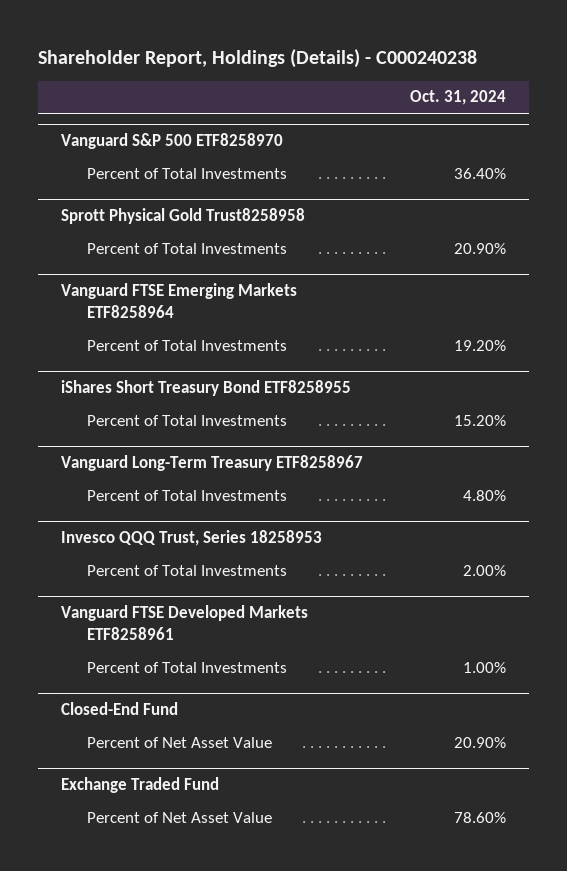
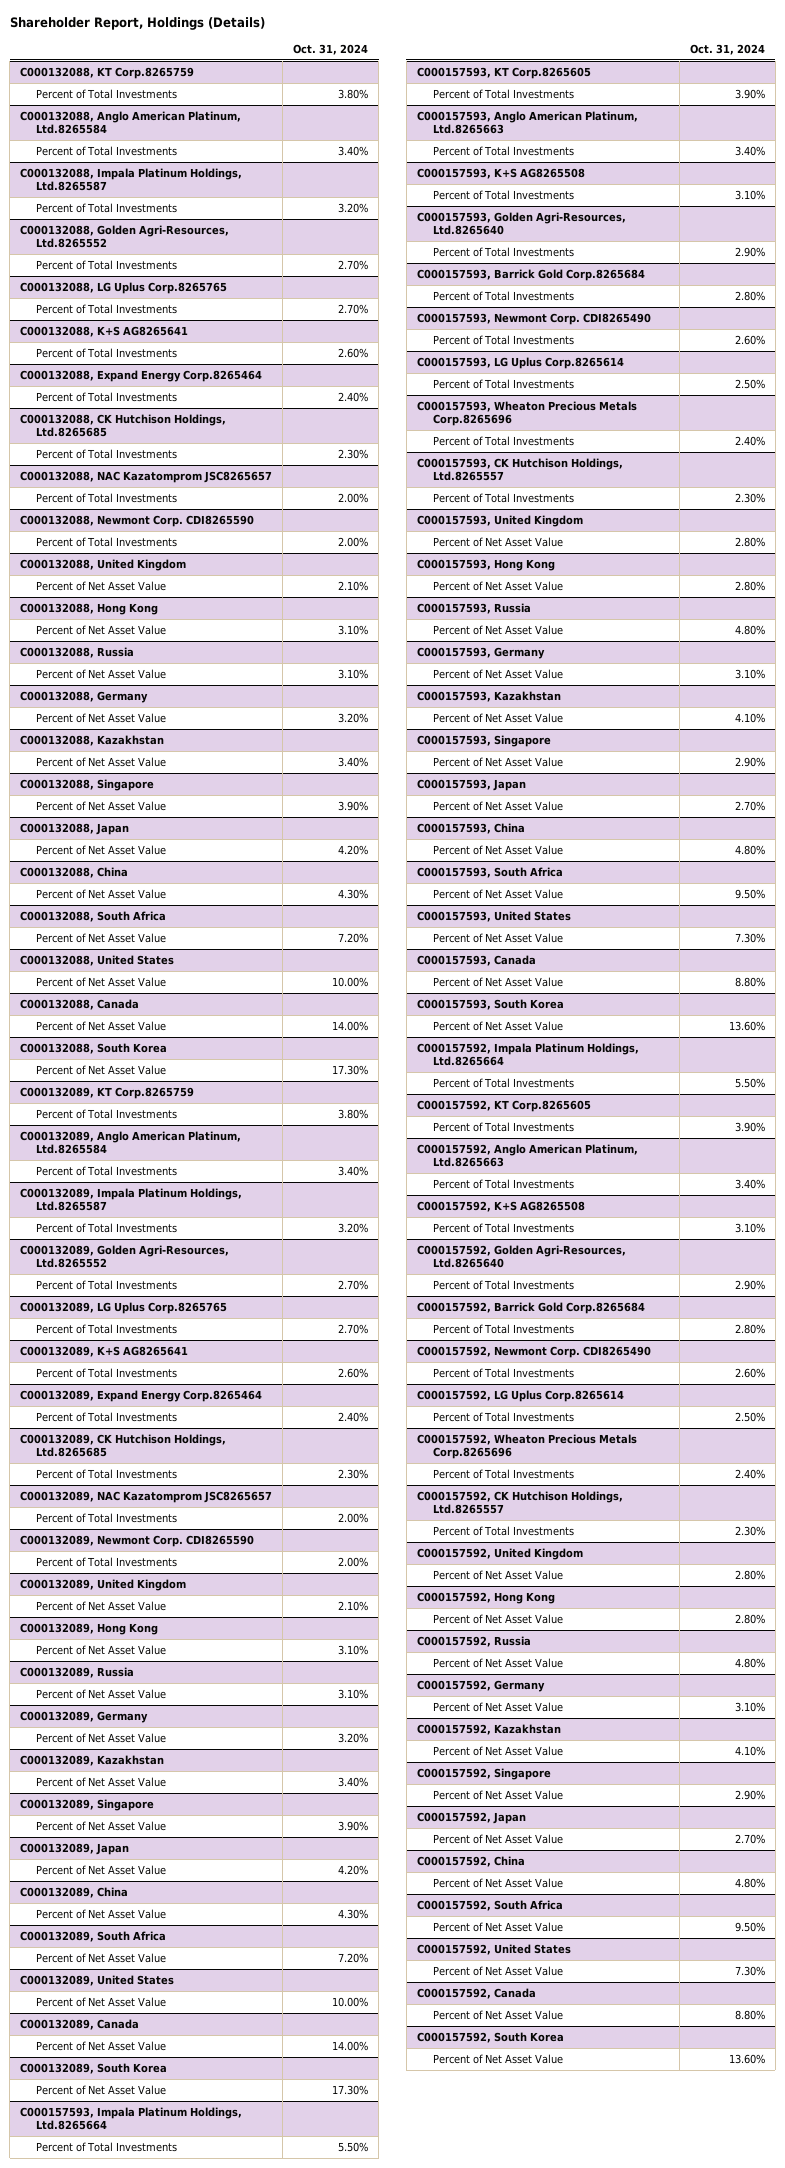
[37,48,477,68] Shareholder Report, Holdings (Details) - C000240238 -> [9,16,265,30] Shareholder Report, Holdings (Details)
[61,133,284,150] Vanguard S&P 500 ETF8258970 -> none
[61,208,306,225] Sprott Physical Gold Trust8258958 -> none
[61,283,298,318] Vanguard FTSE Emerging Markets ETF8258964 -> none
[61,380,352,397] iShares Short Treasury Bond ETF8258955 -> none
[61,455,364,472] Vanguard Long-Term Treasury ETF8258967 -> none
[61,530,323,547] Invesco QQQ Trust, Series 18258953 -> none
none -> [20,66,195,79] C000132088, KT Corp.8265759
[453,167,506,179] 36.40% -> [338,88,369,99] 3.80%
none -> [20,110,242,134] C000132088, Anglo American Platinum, Ltd.8265584
[453,242,506,254] 20.90% -> [338,145,369,156] 3.40%
none -> [20,167,243,191] C000132088, Impala Platinum Holdings, Ltd.8265587
[453,339,506,351] 19.20% -> [338,202,369,213] 3.20%
none -> [20,224,230,248] C000132088, Golden Agri-Resources, Ltd.8265552
[453,414,506,426] 15.20% -> [338,259,369,270] 2.70%
none -> [20,281,228,294] C000132088, LG Uplus Corp.8265765
[462,489,506,501] 4.80% -> [338,303,369,314] 2.70%
none -> [20,325,189,337] C000132088, K+S AG8265641
none -> [36,347,178,358] Percent of Total Investments
none -> [20,369,263,382] C000132088, Expand Energy Corp.8265464
none -> [36,391,178,402] Percent of Total Investments
none -> [20,413,227,437] C000132088, CK Hutchison Holdings, Ltd.8265685
none -> [36,448,178,459] Percent of Total Investments
none -> [20,470,273,483] C000132088, NAC Kazatomprom JSC8265657
[61,605,309,640] Vanguard FTSE Developed Markets ETF8258961 -> none
[61,702,179,716] Closed-End Fund -> none
[61,777,220,794] Exchange Traded Fund -> none
none -> [20,514,255,527] C000132088, Newmont Corp. CDI8265590
[462,661,506,673] 1.00% -> [338,536,369,547] 2.00%
none -> [20,558,187,571] C000132088, United Kingdom
[453,736,506,748] 20.90% -> [338,580,369,591] 2.10%
none -> [20,602,159,615] C000132088, Hong Kong
[453,811,506,823] 78.60% -> [338,624,369,635] 3.10%
none -> [20,646,135,658] C000132088, Russia
none -> [36,668,167,679] Percent of Net Asset Value
none -> [20,690,149,703] C000132088, Germany
none -> [36,712,167,723] Percent of Net Asset Value
none -> [20,734,165,746] C000132088, Kazakhstan
none -> [36,756,167,767] Percent of Net Asset Value
none -> [20,778,155,791] C000132088, Singapore
none -> [36,800,167,811] Percent of Net Asset Value
none -> [20,822,130,835] C000132088, Japan
none -> [36,844,167,855] Percent of Net Asset Value
none -> [20,866,129,878] C000132088, China
none -> [36,888,167,899] Percent of Net Asset Value
none -> [20,910,167,922] C000132088, South Africa
none -> [36,932,167,943] Percent of Net Asset Value
none -> [20,954,175,966] C000132088, United States
none -> [36,976,167,987] Percent of Net Asset Value
none -> [20,998,140,1010] C000132088, Canada
none -> [36,1020,167,1031] Percent of Net Asset Value
none -> [20,1042,168,1054] C000132088, South Korea
none -> [36,1064,167,1075] Percent of Net Asset Value
none -> [20,1086,195,1099] C000132089, KT Corp.8265759
none -> [36,1108,178,1119] Percent of Total Investments
none -> [20,1130,242,1154] C000132089, Anglo American Platinum, Ltd.8265584
none -> [36,1165,178,1176] Percent of Total Investments
none -> [20,1187,243,1211] C000132089, Impala Platinum Holdings, Ltd.8265587
none -> [36,1222,178,1233] Percent of Total Investments
none -> [20,1244,230,1268] C000132089, Golden Agri-Resources, Ltd.8265552
none -> [36,1279,178,1290] Percent of Total Investments
none -> [20,1301,228,1314] C000132089, LG Uplus Corp.8265765
none -> [36,1323,178,1334] Percent of Total Investments
none -> [20,1345,189,1357] C000132089, K+S AG8265641
none -> [36,1367,178,1378] Percent of Total Investments
none -> [20,1389,263,1402] C000132089, Expand Energy Corp.8265464
none -> [36,1411,178,1422] Percent of Total Investments
none -> [20,1433,227,1457] C000132089, CK Hutchison Holdings, Ltd.8265685
none -> [36,1468,178,1479] Percent of Total Investments
none -> [20,1490,273,1503] C000132089, NAC Kazatomprom JSC8265657
none -> [36,1512,178,1523] Percent of Total Investments
none -> [20,1534,255,1547] C000132089, Newmont Corp. CDI8265590
none -> [36,1556,178,1567] Percent of Total Investments
none -> [20,1578,187,1591] C000132089, United Kingdom
none -> [36,1600,167,1611] Percent of Net Asset Value
none -> [20,1622,159,1635] C000132089, Hong Kong
none -> [36,1644,167,1655] Percent of Net Asset Value
none -> [20,1666,135,1678] C000132089, Russia
none -> [36,1688,167,1699] Percent of Net Asset Value
none -> [20,1710,149,1723] C000132089, Germany
none -> [36,1732,167,1743] Percent of Net Asset Value
none -> [20,1754,165,1766] C000132089, Kazakhstan
none -> [36,1776,167,1787] Percent of Net Asset Value
none -> [20,1798,155,1811] C000132089, Singapore
none -> [36,1820,167,1831] Percent of Net Asset Value
none -> [20,1842,130,1855] C000132089, Japan
none -> [36,1864,167,1875] Percent of Net Asset Value
none -> [20,1886,129,1898] C000132089, China
none -> [36,1908,167,1919] Percent of Net Asset Value
none -> [20,1930,167,1942] C000132089, South Africa
none -> [36,1952,167,1963] Percent of Net Asset Value
none -> [20,1974,175,1986] C000132089, United States
none -> [36,1996,167,2007] Percent of Net Asset Value
none -> [20,2018,140,2030] C000132089, Canada
none -> [36,2040,167,2051] Percent of Net Asset Value
none -> [20,2062,168,2074] C000132089, South Korea
none -> [36,2084,167,2095] Percent of Net Asset Value
none -> [20,2106,243,2130] C000157593, Impala Platinum Holdings, Ltd.8265664
none -> [36,2141,178,2152] Percent of Total Investments
none -> [416,66,591,79] C000157593, KT Corp.8265605
none -> [433,88,575,99] Percent of Total Investments
none -> [416,110,638,134] C000157593, Anglo American Platinum, Ltd.8265663
none -> [433,145,575,156] Percent of Total Investments
none -> [416,167,585,179] C000157593, K+S AG8265508
none -> [433,189,575,200] Percent of Total Investments
none -> [416,211,626,235] C000157593, Golden Agri-Resources, Ltd.8265640
none -> [433,246,575,257] Percent of Total Investments
none -> [416,268,645,281] C000157593, Barrick Gold Corp.8265684
none -> [433,290,575,301] Percent of Total Investments
none -> [416,312,651,325] C000157593, Newmont Corp. CDI8265490
none -> [433,334,575,345] Percent of Total Investments
none -> [416,356,624,369] C000157593, LG Uplus Corp.8265614
none -> [433,378,575,389] Percent of Total Investments
none -> [416,400,637,426] C000157593, Wheaton Precious Metals Corp.8265696
none -> [433,435,575,446] Percent of Total Investments
none -> [416,457,623,481] C000157593, CK Hutchison Holdings, Ltd.8265557
none -> [433,492,575,503] Percent of Total Investments
none -> [416,514,583,527] C000157593, United Kingdom
none -> [433,536,564,547] Percent of Net Asset Value
none -> [416,558,555,571] C000157593, Hong Kong
none -> [433,580,564,591] Percent of Net Asset Value
none -> [416,602,531,614] C000157593, Russia
none -> [433,624,564,635] Percent of Net Asset Value
none -> [416,646,545,659] C000157593, Germany
none -> [433,668,564,679] Percent of Net Asset Value
none -> [416,690,561,702] C000157593, Kazakhstan
none -> [433,712,564,723] Percent of Net Asset Value
none -> [416,734,551,747] C000157593, Singapore
none -> [433,756,564,767] Percent of Net Asset Value
none -> [416,778,526,791] C000157593, Japan
none -> [433,800,564,811] Percent of Net Asset Value
none -> [416,822,525,834] C000157593, China
none -> [433,844,564,855] Percent of Net Asset Value
none -> [416,866,563,878] C000157593, South Africa
none -> [433,888,564,899] Percent of Net Asset Value
none -> [416,910,571,922] C000157593, United States
none -> [433,932,564,943] Percent of Net Asset Value
none -> [416,954,536,966] C000157593, Canada
none -> [433,976,564,987] Percent of Net Asset Value
none -> [416,998,564,1010] C000157593, South Korea
none -> [433,1020,564,1031] Percent of Net Asset Value
none -> [416,1042,639,1066] C000157592, Impala Platinum Holdings, Ltd.8265664
none -> [433,1077,575,1088] Percent of Total Investments
none -> [416,1099,591,1112] C000157592, KT Corp.8265605
none -> [433,1121,575,1132] Percent of Total Investments
none -> [416,1143,638,1167] C000157592, Anglo American Platinum, Ltd.8265663
none -> [433,1178,575,1189] Percent of Total Investments
none -> [416,1200,585,1212] C000157592, K+S AG8265508
none -> [433,1222,575,1233] Percent of Total Investments
none -> [416,1244,626,1268] C000157592, Golden Agri-Resources, Ltd.8265640
none -> [433,1279,575,1290] Percent of Total Investments
none -> [416,1301,645,1314] C000157592, Barrick Gold Corp.8265684
none -> [433,1323,575,1334] Percent of Total Investments
none -> [416,1345,651,1358] C000157592, Newmont Corp. CDI8265490
none -> [433,1367,575,1378] Percent of Total Investments
none -> [416,1389,624,1402] C000157592, LG Uplus Corp.8265614
none -> [433,1411,575,1422] Percent of Total Investments
none -> [416,1433,637,1459] C000157592, Wheaton Precious Metals Corp.8265696
none -> [433,1468,575,1479] Percent of Total Investments
none -> [416,1490,623,1514] C000157592, CK Hutchison Holdings, Ltd.8265557
none -> [433,1525,575,1536] Percent of Total Investments
none -> [416,1547,583,1560] C000157592, United Kingdom
none -> [433,1569,564,1580] Percent of Net Asset Value
none -> [416,1591,555,1604] C000157592, Hong Kong
none -> [433,1613,564,1624] Percent of Net Asset Value
none -> [416,1635,531,1647] C000157592, Russia
none -> [433,1657,564,1668] Percent of Net Asset Value
none -> [416,1679,545,1692] C000157592, Germany
none -> [433,1701,564,1712] Percent of Net Asset Value
none -> [416,1723,561,1735] C000157592, Kazakhstan
none -> [433,1745,564,1756] Percent of Net Asset Value
none -> [416,1767,551,1780] C000157592, Singapore
none -> [433,1789,564,1800] Percent of Net Asset Value
none -> [416,1811,526,1824] C000157592, Japan
none -> [433,1833,564,1844] Percent of Net Asset Value
none -> [416,1855,525,1867] C000157592, China
none -> [433,1877,564,1888] Percent of Net Asset Value
none -> [416,1899,563,1911] C000157592, South Africa
none -> [433,1921,564,1932] Percent of Net Asset Value
none -> [416,1943,571,1955] C000157592, United States
none -> [433,1965,564,1976] Percent of Net Asset Value
none -> [416,1987,536,1999] C000157592, Canada
none -> [433,2009,564,2020] Percent of Net Asset Value
none -> [416,2031,564,2043] C000157592, South Korea
none -> [433,2053,564,2064] Percent of Net Asset Value

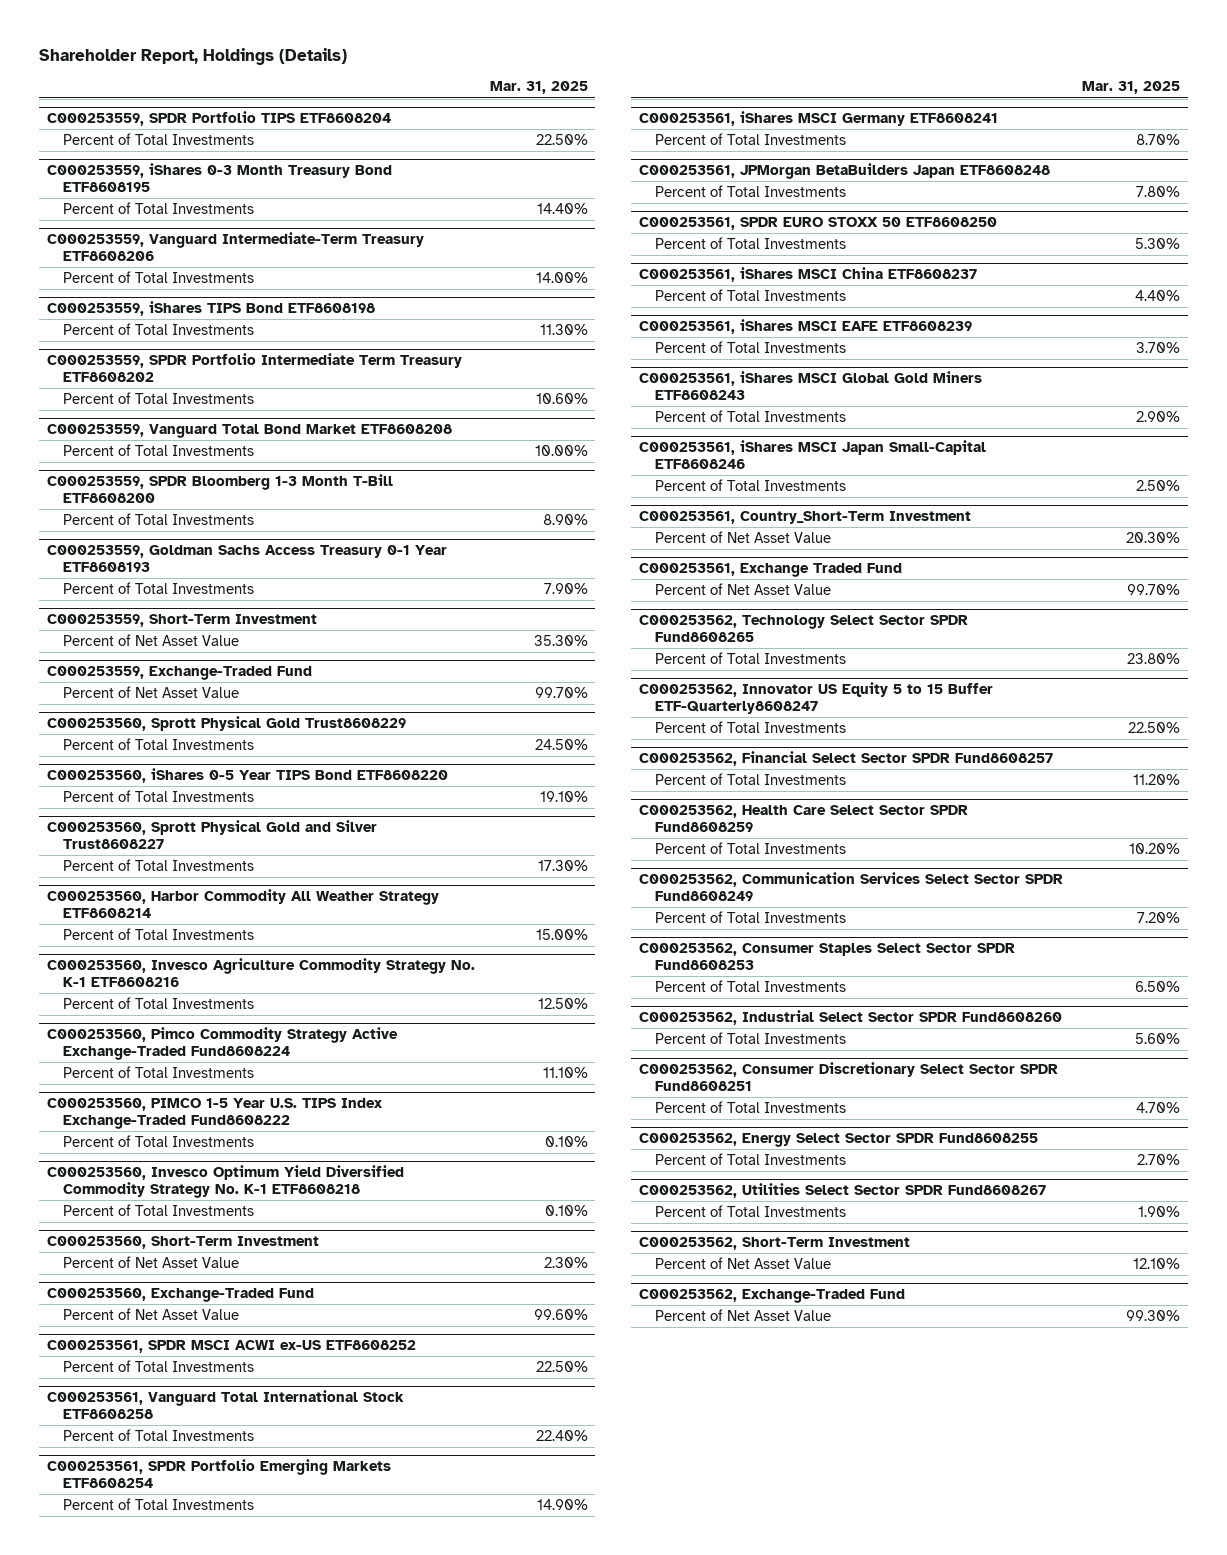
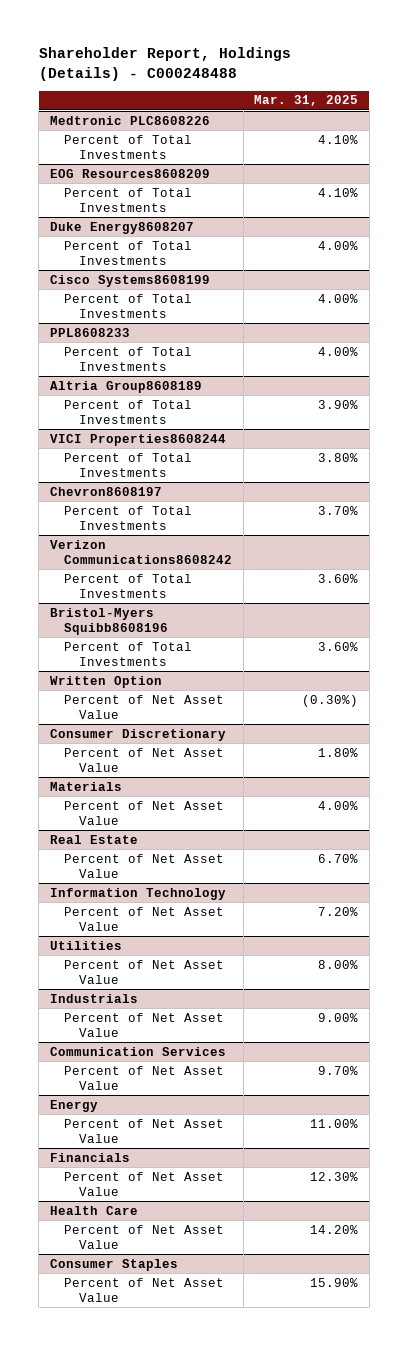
[38,48,347,66] Shareholder Report, Holdings (Details) -> [38,47,291,81] Shareholder Report, Holdings (Details) - C000248488
[46,111,391,127] C000253559, SPDR Portfolio TIPS ETF8608204 -> none
[46,163,392,192] C000253559, iShares 0-3 Month Treasury Bond ETF8608195 -> none
[46,232,424,261] C000253559, Vanguard Intermediate-Term Treasury ETF8608206 -> none
[46,301,375,317] C000253559, iShares TIPS Bond ETF8608198 -> none
[46,353,462,382] C000253559, SPDR Portfolio Intermediate Term Treasury ETF8608202 -> none
[46,424,452,439] C000253559, Vanguard Total Bond Market ETF8608208 -> none
[46,474,393,503] C000253559, SPDR Bloomberg 1-3 Month T-Bill ETF8608200 -> none
[46,545,447,572] C000253559, Goldman Sachs Access Treasury 0-1 Year ETF8608193 -> none
[62,581,254,594] Percent of Total Investments -> none
[46,614,317,628] C000253559, Short-Term Investment -> none
[62,633,239,646] Percent of Net Asset Value -> none
[46,666,312,681] C000253559, Exchange-Traded Fund -> none
[62,685,239,698] Percent of Net Asset Value -> none
[46,716,406,732] C000253560, Sprott Physical Gold Trust8608229 -> none
[62,737,254,750] Percent of Total Investments -> none
[46,768,448,784] C000253560, iShares 0-5 Year TIPS Bond ETF8608220 -> none
[62,789,254,802] Percent of Total Investments -> none
[46,820,377,849] C000253560, Sprott Physical Gold and Silver Trust8608227 -> none
[62,858,254,871] Percent of Total Investments -> none
[46,889,439,918] C000253560, Harbor Commodity All Weather Strategy ETF8608214 -> none
[62,927,254,940] Percent of Total Investments -> none
[46,958,475,987] C000253560, Invesco Agriculture Commodity Strategy No. K-1 ETF8608216 -> none
[62,996,254,1009] Percent of Total Investments -> none
[46,1027,398,1060] C000253560, Pimco Commodity Strategy Active Exchange-Traded Fund8608224 -> none
[62,1065,254,1078] Percent of Total Investments -> none
[46,1098,382,1129] C000253560, PIMCO 1-5 Year U.S. TIPS Index Exchange-Traded Fund8608222 -> none
[62,1134,254,1147] Percent of Total Investments -> none
[46,1165,404,1198] C000253560, Invesco Optimum Yield Diversified Commodity Strategy No. K-1 ETF8608218 -> none
[62,1203,254,1216] Percent of Total Investments -> none
[46,1236,319,1250] C000253560, Short-Term Investment -> none
[62,1255,239,1268] Percent of Net Asset Value -> none
[46,1288,314,1303] C000253560, Exchange-Traded Fund -> none
[62,1307,239,1320] Percent of Net Asset Value -> none
[46,1340,416,1354] C000253561, SPDR MSCI ACWI ex-US ETF8608252 -> none
[62,1359,254,1372] Percent of Total Investments -> none
[46,1390,404,1419] C000253561, Vanguard Total International Stock ETF8608258 -> none
[62,1428,254,1441] Percent of Total Investments -> none
[46,1459,391,1488] C000253561, SPDR Portfolio Emerging Markets ETF8608254 -> none
[62,1497,254,1510] Percent of Total Investments -> none
[638,111,998,127] C000253561, iShares MSCI Germany ETF8608241 -> none
[654,132,846,145] Percent of Total Investments -> none
[638,163,1050,180] C000253561, JPMorgan BetaBuilders Japan ETF8608248 -> none
[654,184,846,197] Percent of Total Investments -> none
[638,217,997,231] C000253561, SPDR EURO STOXX 50 ETF8608250 -> none
[654,236,846,249] Percent of Total Investments -> none
[638,267,977,283] C000253561, iShares MSCI China ETF8608237 -> none
[654,288,846,301] Percent of Total Investments -> none
[638,319,972,335] C000253561, iShares MSCI EAFE ETF8608239 -> none
none -> [49,115,210,125] Medtronic PLC8608226
[535,133,588,145] 22.50% -> [318,134,359,144] 4.10%
none -> [49,168,210,178] EOG Resources8608209
[536,202,588,214] 14.40% -> [318,187,359,197] 4.10%
none -> [49,221,194,234] Duke Energy8608207
[535,271,588,283] 14.00% -> [318,240,359,250] 4.00%
none -> [49,274,210,287] Cisco Systems8608199
[539,323,588,335] 11.30% -> [318,293,359,303] 4.00%
none -> [49,327,130,337] PPL8608233
[535,392,588,404] 10.60% -> [318,346,359,356] 4.00%
none -> [49,380,202,393] Altria Group8608189
[534,444,588,456] 10.00% -> [318,399,359,409] 3.90%
none -> [49,433,226,446] VICI Properties8608244
[542,513,588,525] 8.90% -> [318,452,359,462] 3.80%
none -> [49,486,162,496] Chevron8608197
[638,371,982,400] C000253561, iShares MSCI Global Gold Miners ETF8608243 -> none
[638,440,986,469] C000253561, iShares MSCI Japan Small-Capital ETF8608246 -> none
[638,511,971,525] C000253561, Country_Short-Term Investment -> none
[638,563,902,578] C000253561, Exchange Traded Fund -> none
[638,615,968,642] C000253562, Technology Select Sector SPDR Fund8608265 -> none
[654,651,846,664] Percent of Total Investments -> none
[638,682,993,714] C000253562, Innovator US Equity 5 to 15 Buffer ETF-Quarterly8608247 -> none
[654,720,846,733] Percent of Total Investments -> none
[638,751,1053,767] C000253562, Financial Select Sector SPDR Fund8608257 -> none
[654,772,846,785] Percent of Total Investments -> none
[638,805,968,832] C000253562, Health Care Select Sector SPDR Fund8608259 -> none
[654,841,846,854] Percent of Total Investments -> none
[638,872,1063,901] C000253562, Communication Services Select Sector SPDR Fund8608249 -> none
[654,910,846,923] Percent of Total Investments -> none
[638,943,1015,970] C000253562, Consumer Staples Select Sector SPDR Fund8608253 -> none
[654,979,846,992] Percent of Total Investments -> none
[638,1010,1062,1026] C000253562, Industrial Select Sector SPDR Fund8608260 -> none
[654,1031,846,1044] Percent of Total Investments -> none
[638,1062,1058,1091] C000253562, Consumer Discretionary Select Sector SPDR Fund8608251 -> none
[654,1100,846,1113] Percent of Total Investments -> none
[638,1133,1038,1148] C000253562, Energy Select Sector SPDR Fund8608255 -> none
[654,1152,846,1165] Percent of Total Investments -> none
[638,1183,1046,1199] C000253562, Utilities Select Sector SPDR Fund8608267 -> none
[654,1204,846,1217] Percent of Total Investments -> none
[638,1237,910,1251] C000253562, Short-Term Investment -> none
[638,1289,905,1304] C000253562, Exchange-Traded Fund -> none
none -> [49,539,233,564] Verizon Communications8608242
[1136,410,1181,422] 2.90% -> [318,573,359,583] 3.60%
none -> [49,607,169,635] Bristol-Myers Squibb8608196
[1136,479,1181,491] 2.50% -> [318,641,359,651] 3.60%
none -> [49,675,162,688] Written Option
[1126,531,1181,543] 20.30% -> [302,694,359,707] (0.30%)
none -> [49,728,226,741] Consumer Discretionary
[1127,583,1181,595] 99.70% -> [318,747,359,757] 1.80%
none -> [49,781,122,791] Materials
[1133,1257,1181,1269] 12.10% -> [318,800,359,810] 4.00%
none -> [49,834,138,844] Real Estate
[1126,1309,1181,1321] 99.30% -> [318,853,359,863] 6.70%
none -> [49,887,226,900] Information Technology
none -> [64,906,225,931] Percent of Net Asset Value
none -> [49,940,122,950] Utilities
none -> [64,959,225,984] Percent of Net Asset Value
none -> [49,993,138,1003] Industrials
none -> [64,1012,225,1037] Percent of Net Asset Value
none -> [49,1046,226,1056] Communication Services
none -> [64,1065,225,1090] Percent of Net Asset Value
none -> [49,1099,98,1112] Energy
none -> [64,1118,225,1143] Percent of Net Asset Value
none -> [49,1152,130,1162] Financials
none -> [64,1171,225,1196] Percent of Net Asset Value
none -> [49,1205,138,1215] Health Care
none -> [64,1224,225,1249] Percent of Net Asset Value
none -> [49,1258,178,1271] Consumer Staples
none -> [64,1277,225,1302] Percent of Net Asset Value

